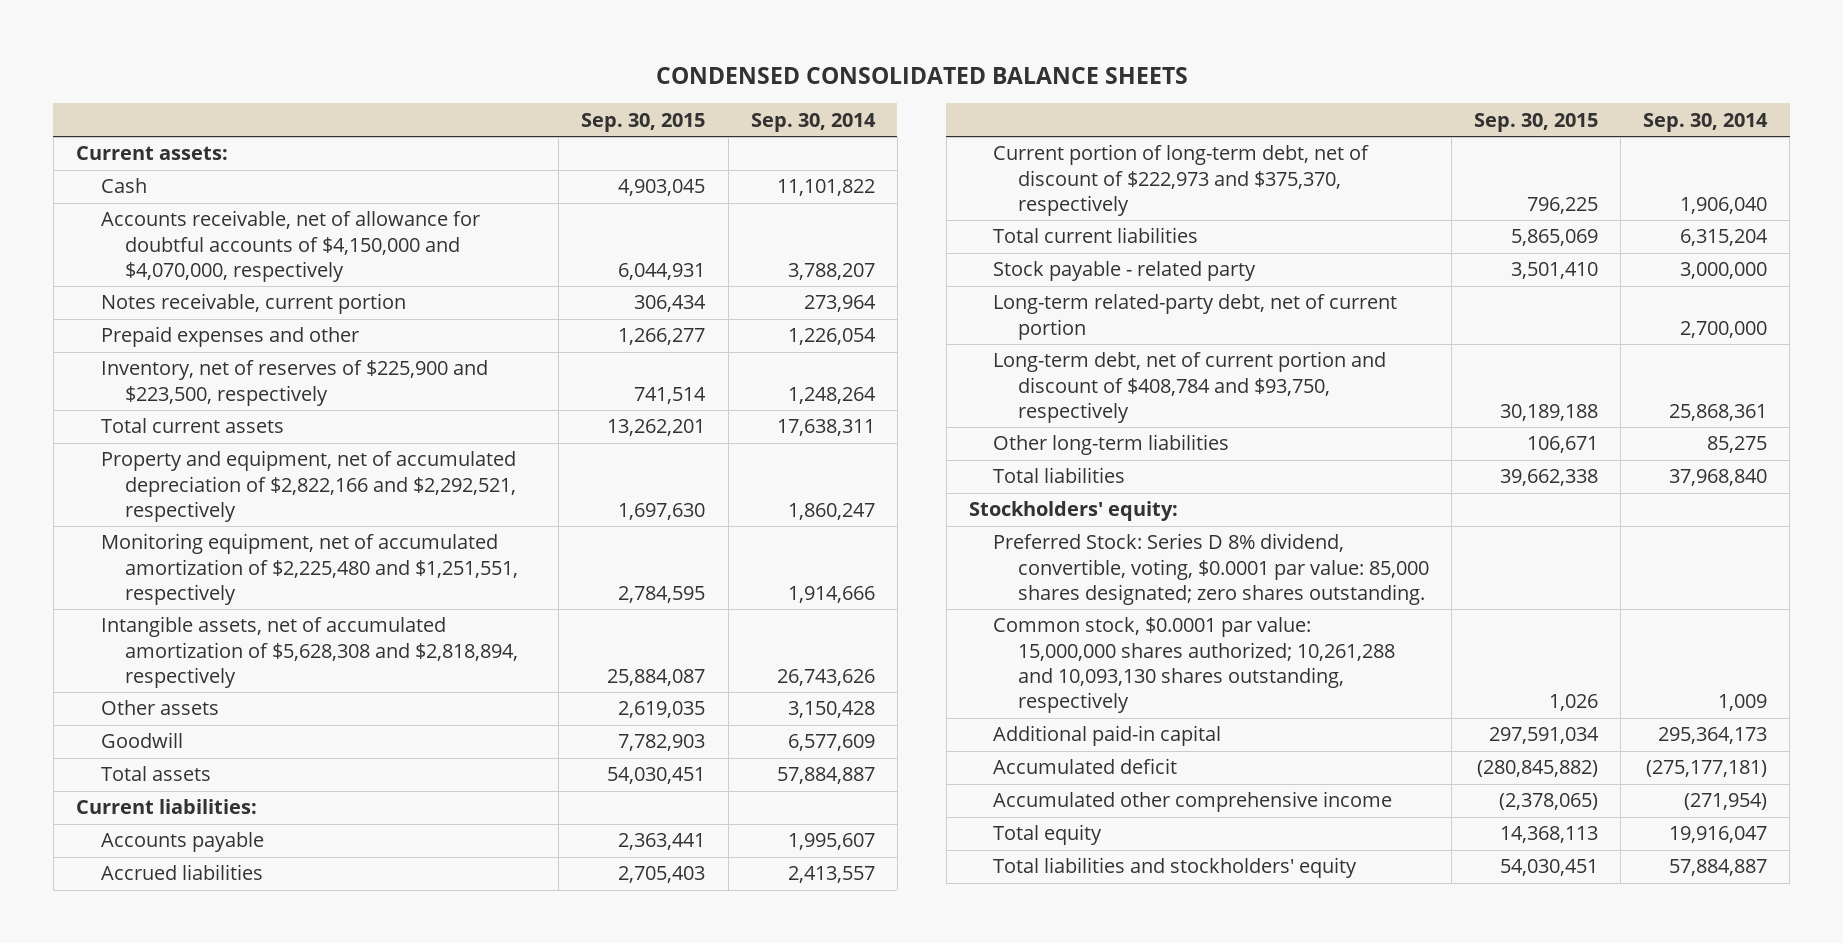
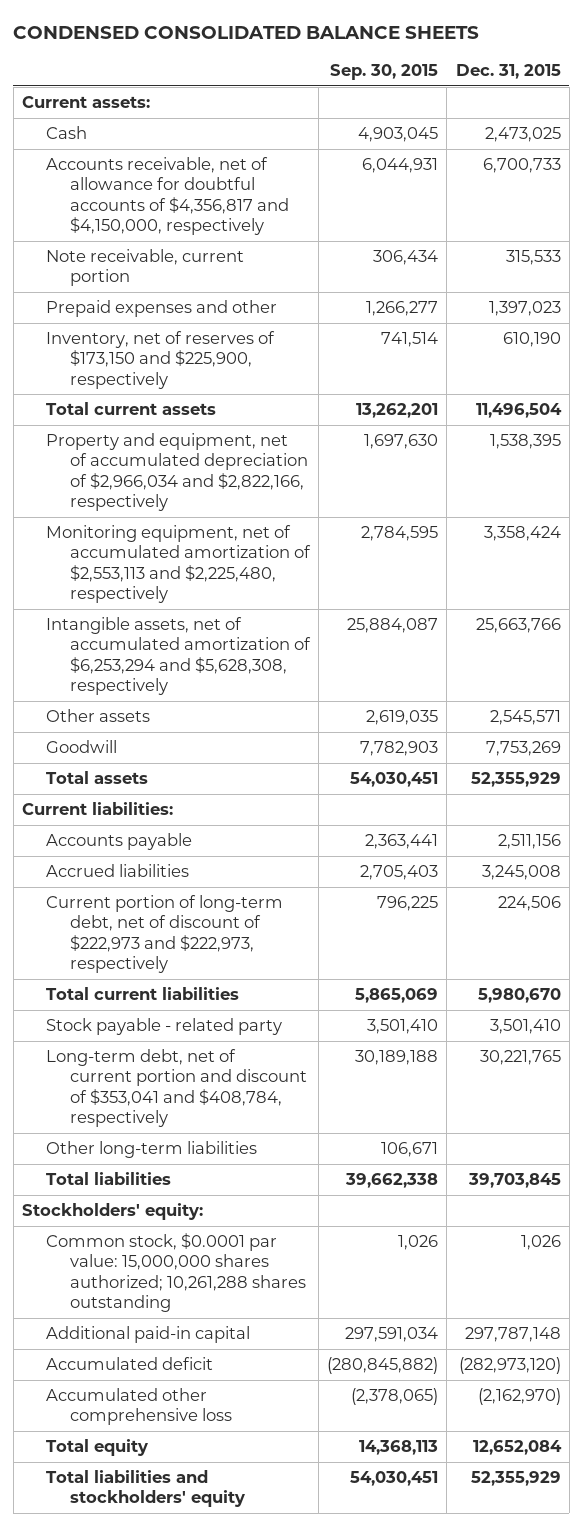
[750,112,876,132] Sep. 30, 2014 -> none
none -> [455,64,561,80] Dec. 31, 2015
[100,210,480,282] Accounts receivable, net of allowance for doubtful accounts of $4,150,000 and $4,070,000, respectively -> [46,157,290,235] Accounts receivable, net of allowance for doubtful accounts of $4,356,817 and $4,150,000, respectively
[100,293,406,315] Notes receivable, current portion -> [46,249,245,287] Note receivable, current portion
[100,360,488,406] Inventory, net of reserves of $225,900 and $223,500, respectively -> [46,331,276,389] Inventory, net of reserves of $173,150 and $225,900, respectively
[100,450,517,522] Property and equipment, net of accumulated depreciation of $2,822,166 and $2,292,521, respectively -> [46,433,309,511] Property and equipment, net of accumulated depreciation of $2,966,034 and $2,822,166, respectively
[100,533,519,605] Monitoring equipment, net of accumulated amortization of $2,225,480 and $1,251,551, respectively -> [46,525,312,603] Monitoring equipment, net of accumulated amortization of $2,553,113 and $2,225,480, respectively
[100,616,519,688] Intangible assets, net of accumulated amortization of $5,628,308 and $2,818,894, respectively -> [46,617,312,695] Intangible assets, net of accumulated amortization of $6,253,294 and $5,628,308, respectively
[993,144,1370,216] Current portion of long-term debt, net of discount of $222,973 and $375,370, respectively -> [46,895,284,973] Current portion of long-term debt, net of discount of $222,973 and $222,973, respectively
[993,294,1398,340] Long-term related-party debt, net of current portion -> none
[993,351,1387,423] Long-term debt, net of current portion and discount of $408,784 and $93,750, respectively -> [46,1049,308,1127] Long-term debt, net of current portion and discount of $353,041 and $408,784, respectively
[993,533,1429,605] Preferred Stock: Series D 8% dividend, convertible, voting, $0.0001 par value: 85,000 shares designated; zero shares outstanding. -> none
[993,617,1395,714] Common stock, $0.0001 par value: 15,000,000 shares authorized; 10,261,288 and 10,093,130 shares outstanding, respectively -> [46,1233,307,1312] Common stock, $0.0001 par value: 15,000,000 shares authorized; 10,261,288 shares outstanding
[993,791,1393,813] Accumulated other comprehensive income -> [46,1388,233,1426] Accumulated other comprehensive loss

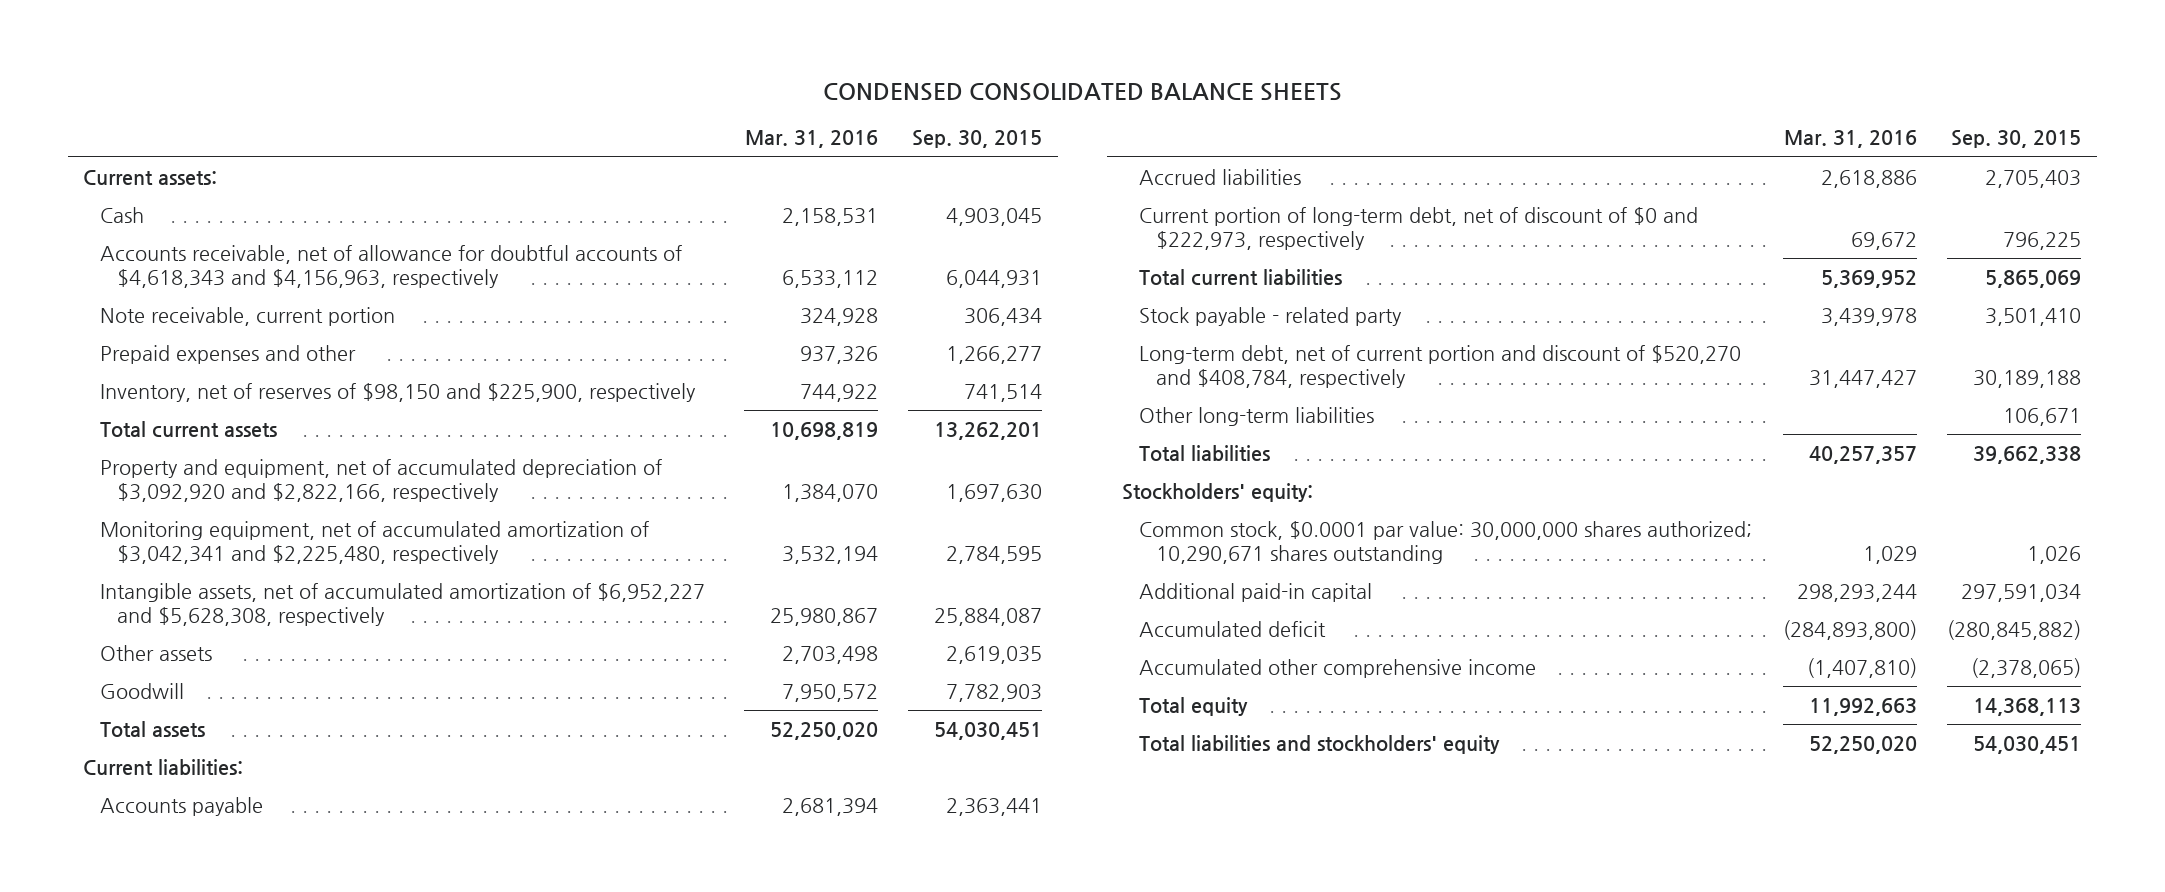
[455,64,561,80] Dec. 31, 2015 -> none
none -> [744,130,878,149] Mar. 31, 2016
[46,157,290,235] Accounts receivable, net of allowance for doubtful accounts of $4,356,817 and $4,150,000, respectively -> [99,245,682,288] Accounts receivable, net of allowance for doubtful accounts of $4,618,343 and $4,156,963, respectively
[46,331,276,389] Inventory, net of reserves of $173,150 and $225,900, respectively -> [99,383,696,403] Inventory, net of reserves of $98,150 and $225,900, respectively
[46,433,309,511] Property and equipment, net of accumulated depreciation of $2,966,034 and $2,822,166, respectively -> [99,459,662,502] Property and equipment, net of accumulated depreciation of $3,092,920 and $2,822,166, respectively
[46,525,312,603] Monitoring equipment, net of accumulated amortization of $2,553,113 and $2,225,480, respectively -> [99,521,649,564] Monitoring equipment, net of accumulated amortization of $3,042,341 and $2,225,480, respectively
[46,617,312,695] Intangible assets, net of accumulated amortization of $6,253,294 and $5,628,308, respectively -> [99,583,705,626] Intangible assets, net of accumulated amortization of $6,952,227 and $5,628,308, respectively
[46,895,284,973] Current portion of long-term debt, net of discount of $222,973 and $222,973, respectively -> [1138,207,1698,250] Current portion of long-term debt, net of discount of $0 and $222,973, respectively
[46,1049,308,1127] Long-term debt, net of current portion and discount of $353,041 and $408,784, respectively -> [1138,345,1741,388] Long-term debt, net of current portion and discount of $520,270 and $408,784, respectively
[46,1233,307,1312] Common stock, $0.0001 par value: 15,000,000 shares authorized; 10,261,288 shares outstanding -> [1138,521,1752,564] Common stock, $0.0001 par value: 30,000,000 shares authorized; 10,290,671 shares outstanding
[46,1388,233,1426] Accumulated other comprehensive loss -> [1138,659,1536,679] Accumulated other comprehensive income

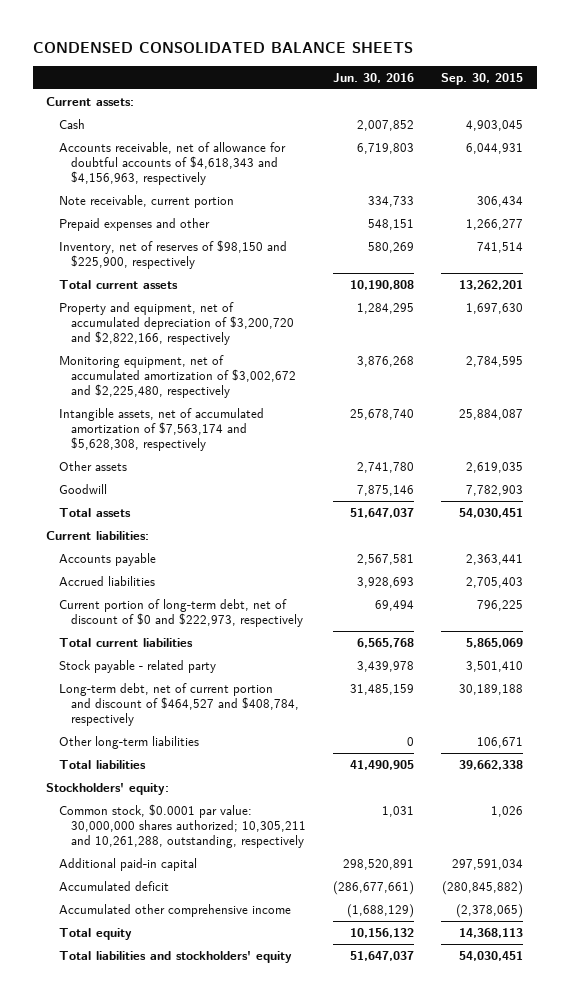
[744,130,878,149] Mar. 31, 2016 -> none
none -> [333,73,415,84] Jun. 30, 2016
[99,459,662,502] Property and equipment, net of accumulated depreciation of $3,092,920 and $2,822,166, respectively -> [58,301,295,346] Property and equipment, net of accumulated depreciation of $3,200,720 and $2,822,166, respectively
[99,521,649,564] Monitoring equipment, net of accumulated amortization of $3,042,341 and $2,225,480, respectively -> [58,354,297,399] Monitoring equipment, net of accumulated amortization of $3,002,672 and $2,225,480, respectively
[99,583,705,626] Intangible assets, net of accumulated amortization of $6,952,227 and $5,628,308, respectively -> [58,407,264,452] Intangible assets, net of accumulated amortization of $7,563,174 and $5,628,308, respectively
[1138,345,1741,388] Long-term debt, net of current portion and discount of $520,270 and $408,784, respectively -> [58,682,300,727] Long-term debt, net of current portion and discount of $464,527 and $408,784, respectively
[1138,521,1752,564] Common stock, $0.0001 par value: 30,000,000 shares authorized; 10,290,671 shares outstanding -> [58,803,307,849] Common stock, $0.0001 par value: 30,000,000 shares authorized; 10,305,211 and 10,261,288, outstanding, respectively

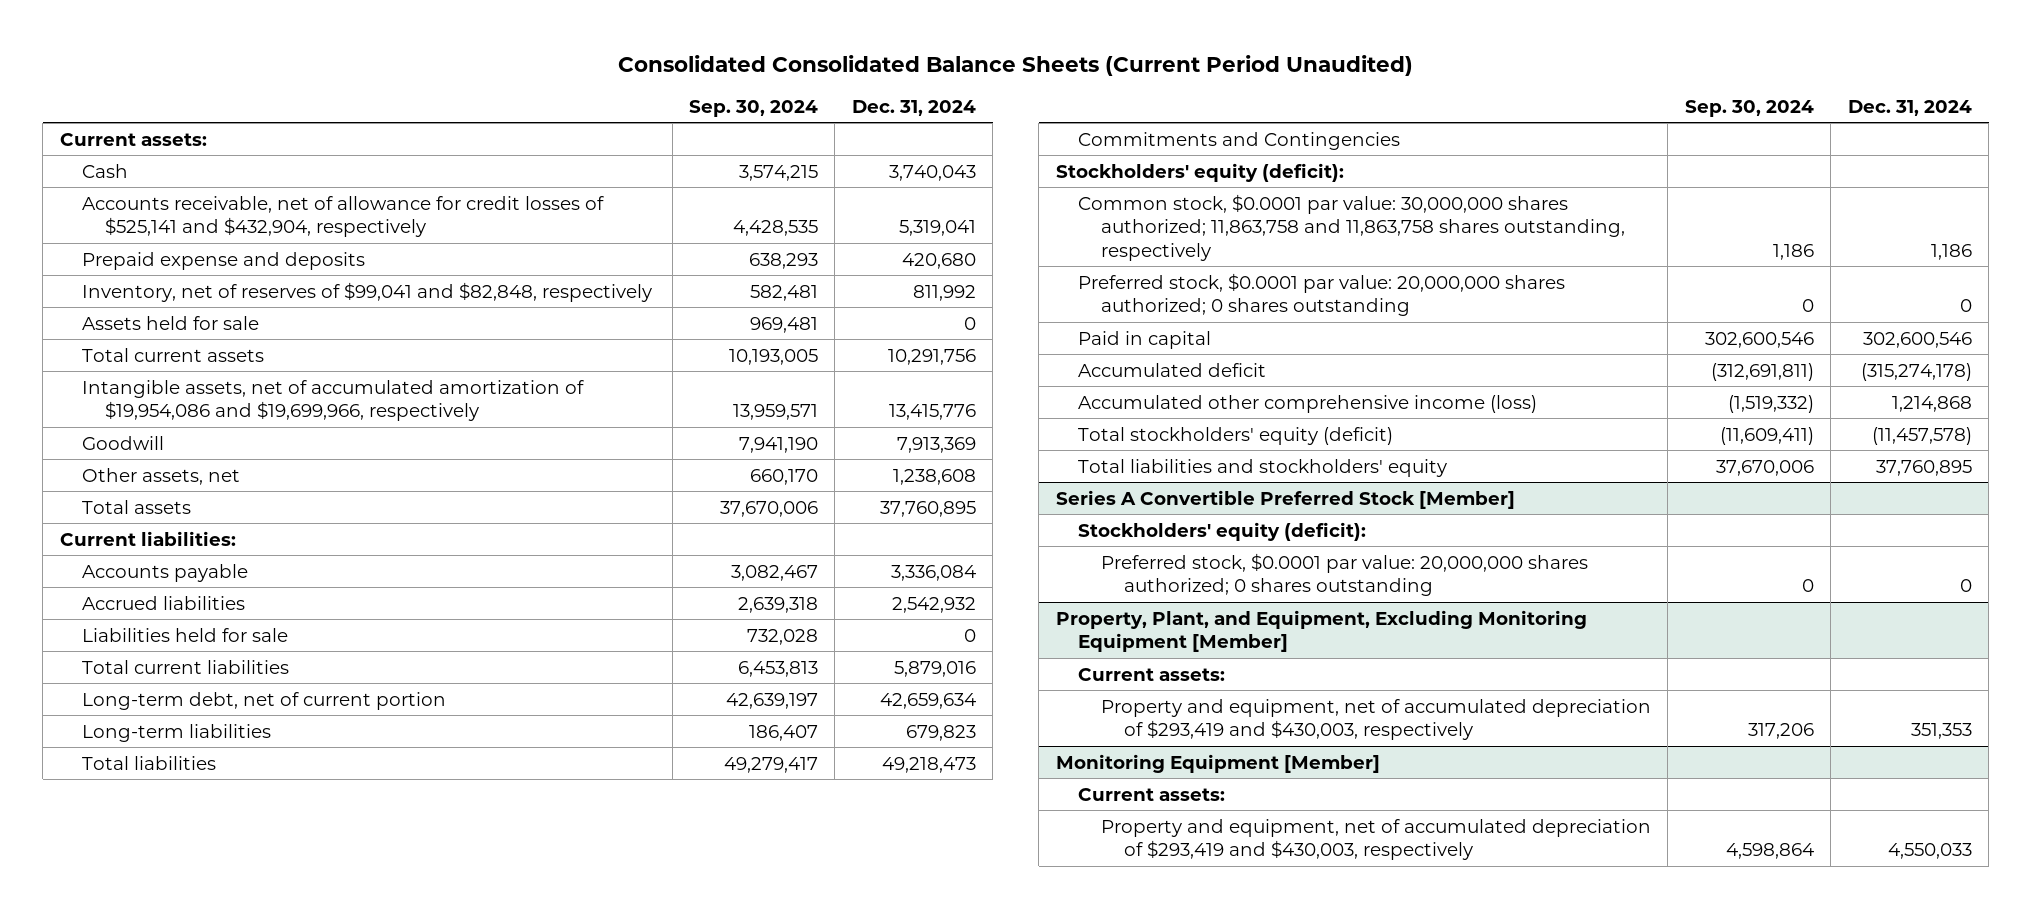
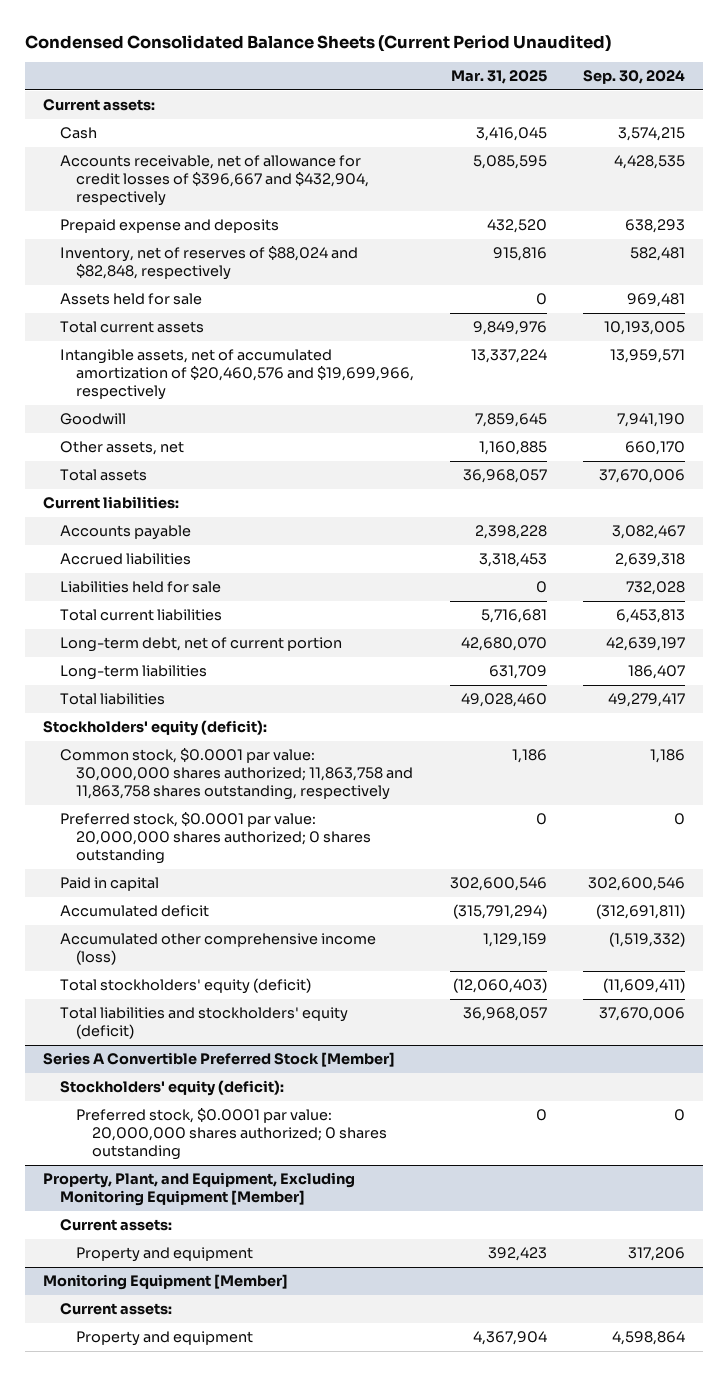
[617,54,1413,76] Consolidated Consolidated Balance Sheets (Current Period Unaudited) -> [25,34,612,52] Condensed Consolidated Balance Sheets (Current Period Unaudited)
[851,99,976,116] Dec. 31, 2024 -> none
none -> [450,70,547,85] Mar. 31, 2025
[82,195,605,238] Accounts receivable, net of allowance for credit losses of $525,141 and $432,904, respectively -> [59,155,369,207] Accounts receivable, net of allowance for credit losses of $396,667 and $432,904, respectively
[82,281,653,302] Inventory, net of reserves of $99,041 and $82,848, respectively -> [59,246,358,281] Inventory, net of reserves of $88,024 and $82,848, respectively
[82,379,585,422] Intangible assets, net of accumulated amortization of $19,954,086 and $19,699,966, respectively -> [59,349,414,401] Intangible assets, net of accumulated amortization of $20,460,576 and $19,699,966, respectively
[1078,131,1401,150] Commitments and Contingencies -> none
[1078,458,1448,477] Total liabilities and stockholders' equity -> [59,1007,348,1040] Total liabilities and stockholders' equity (deficit)
[1101,698,1652,741] Property and equipment, net of accumulated depreciation of $293,419 and $430,003, respectively -> [75,1247,253,1263] Property and equipment
[1101,818,1652,861] Property and equipment, net of accumulated depreciation of $293,419 and $430,003, respectively -> [75,1331,253,1347] Property and equipment

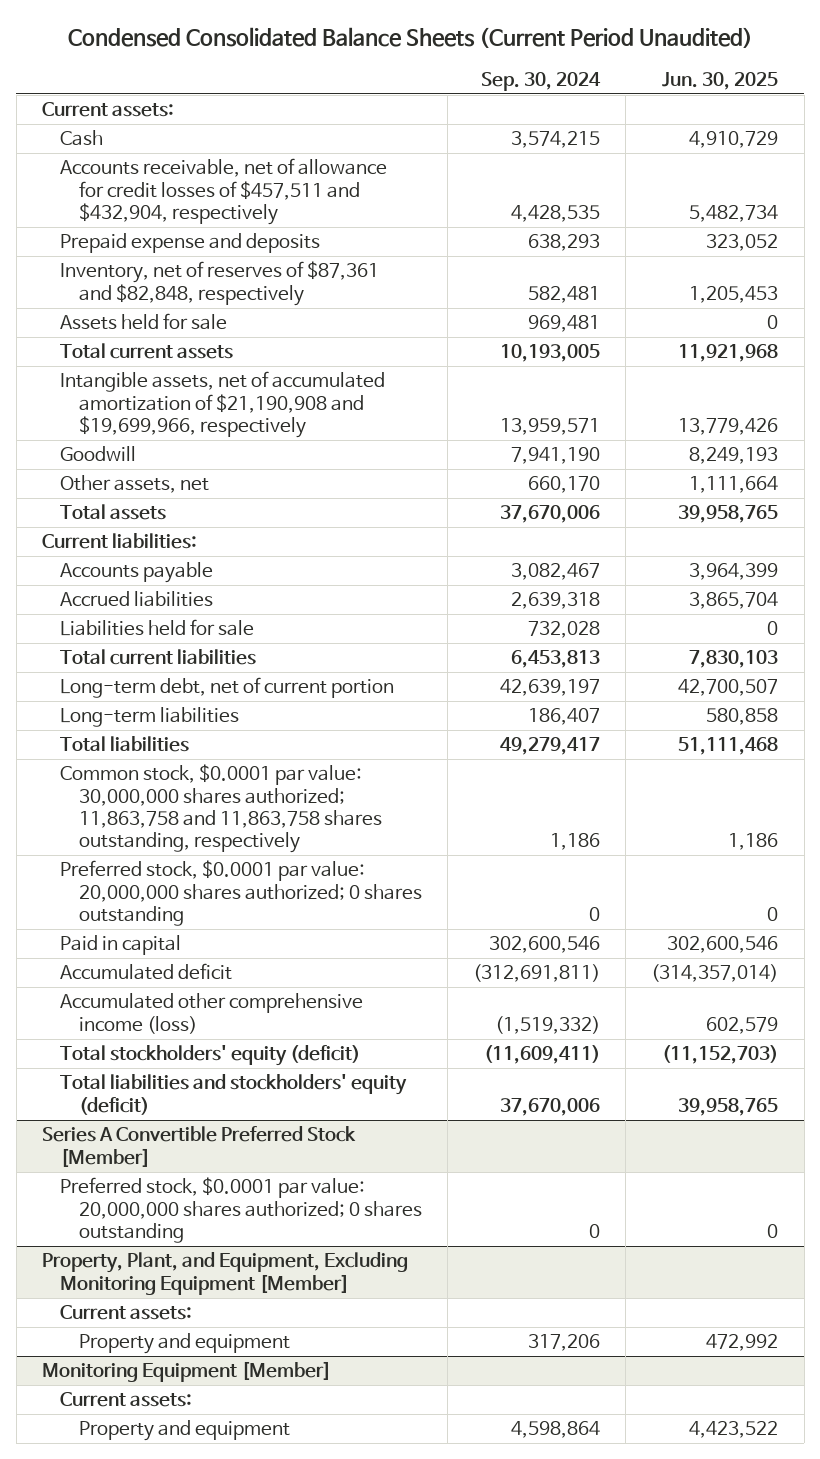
[450,70,547,85] Mar. 31, 2025 -> none
none -> [662,71,779,90] Jun. 30, 2025
[59,155,369,207] Accounts receivable, net of allowance for credit losses of $396,667 and $432,904, respectively -> [60,158,388,225] Accounts receivable, net of allowance for credit losses of $457,511 and $432,904, respectively
[59,246,358,281] Inventory, net of reserves of $88,024 and $82,848, respectively -> [60,261,380,306] Inventory, net of reserves of $87,361 and $82,848, respectively
[59,349,414,401] Intangible assets, net of accumulated amortization of $20,460,576 and $19,699,966, respectively -> [60,371,386,438] Intangible assets, net of accumulated amortization of $21,190,908 and $19,699,966, respectively
[43,720,268,737] Stockholders' equity (deficit): -> none
[59,1080,284,1097] Stockholders' equity (deficit): -> none

